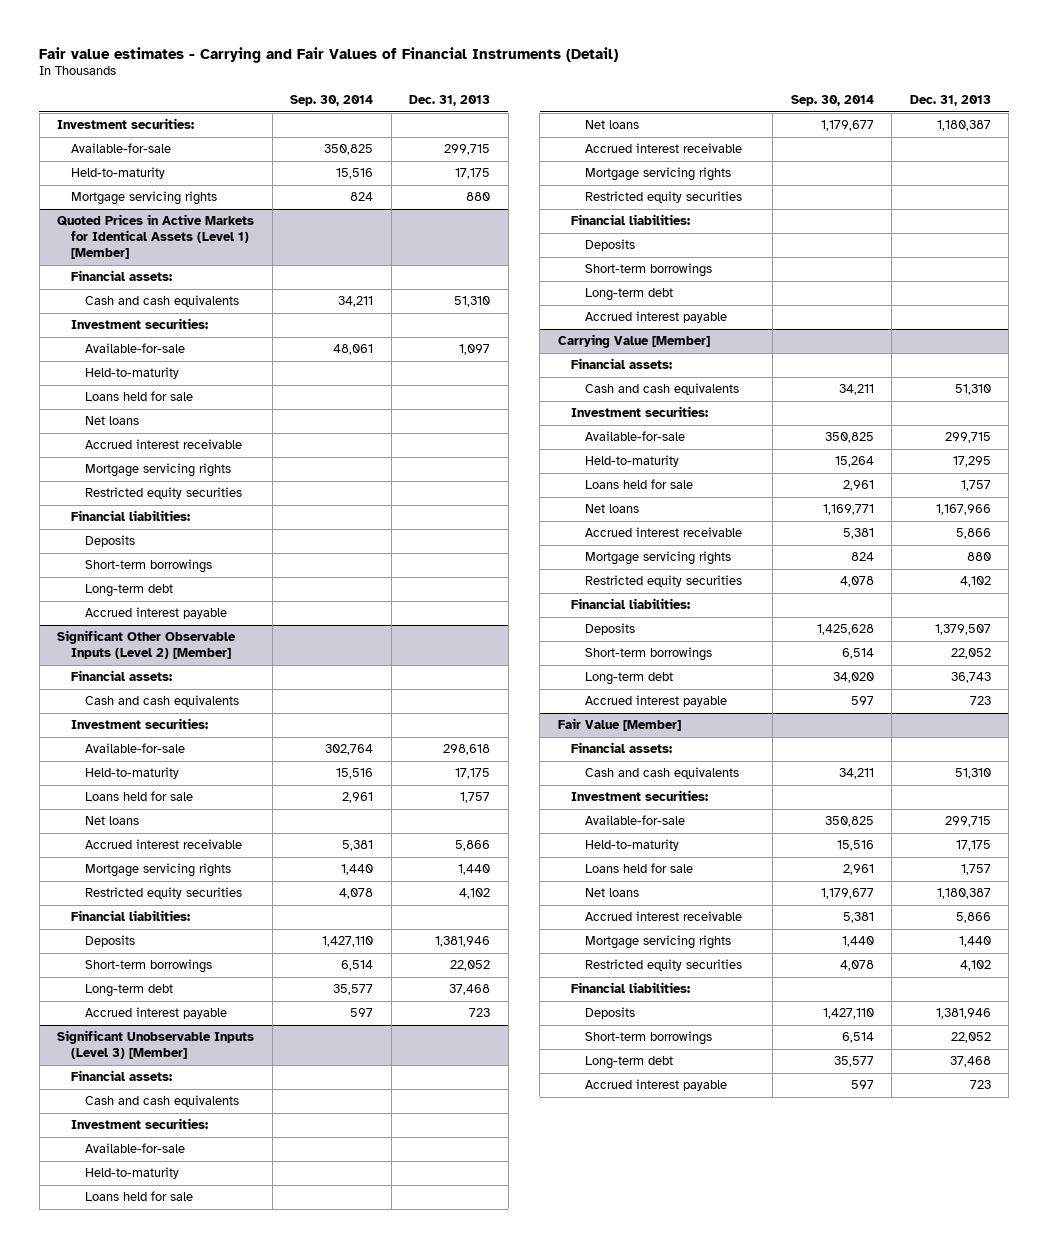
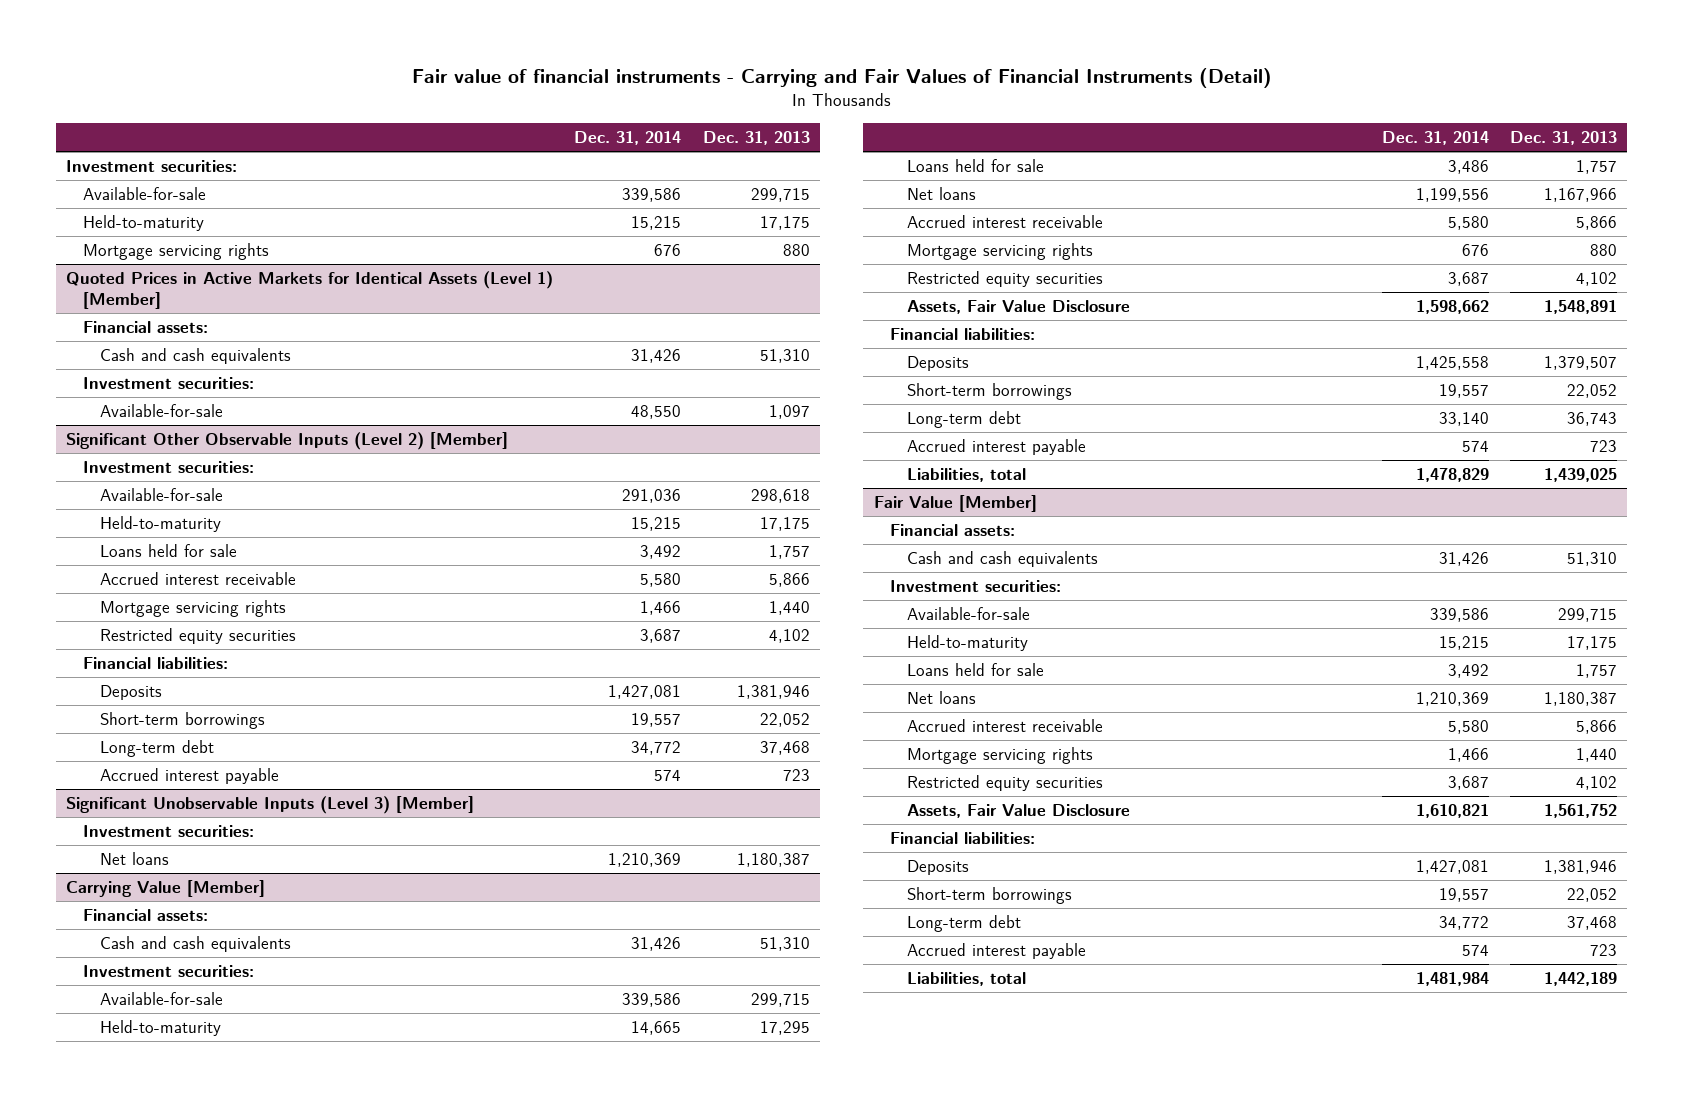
[39,46,619,63] Fair value estimates - Carrying and Fair Values of Financial Instruments (Detail) -> [411,67,1272,88] Fair value of financial instruments - Carrying and Fair Values of Financial Instruments (Detail)
[290,95,374,107] Sep. 30, 2014 -> none
none -> [574,131,682,146] Dec. 31, 2014
[84,367,179,380] Held-to-maturity -> none
[84,391,193,402] Loans held for sale -> none
[84,416,139,426] Net loans -> none
[84,439,242,450] Accrued interest receivable -> none
[84,463,231,478] Mortgage servicing rights -> none
[84,487,242,500] Restricted equity securities -> none
[71,510,191,522] Financial liabilities: -> none
[84,535,135,548] Deposits -> none
[84,559,212,574] Short-term borrowings -> none
[84,584,173,598] Long-term debt -> none
[84,607,227,620] Accrued interest payable -> none
[71,670,173,682] Financial assets: -> none
[84,695,239,708] Cash and cash equivalents -> none
[84,816,139,826] Net loans -> none
[71,1070,173,1082] Financial assets: -> none
[84,1095,239,1108] Cash and cash equivalents -> none
[84,1143,185,1154] Available-for-sale -> none
[84,1167,179,1180] Held-to-maturity -> none
[84,1191,193,1202] Loans held for sale -> none
[585,143,743,154] Accrued interest receivable -> none
[585,167,732,182] Mortgage servicing rights -> none
[585,191,743,204] Restricted equity securities -> none
[571,214,691,226] Financial liabilities: -> none
[585,239,636,252] Deposits -> none
[585,263,713,278] Short-term borrowings -> none
[585,288,674,302] Long-term debt -> none
[585,311,728,324] Accrued interest payable -> none
none -> [907,300,1131,315] Assets, Fair Value Disclosure
none -> [907,468,1027,483] Liabilities, total
none -> [907,804,1131,819] Assets, Fair Value Disclosure
none -> [907,972,1027,987] Liabilities, total

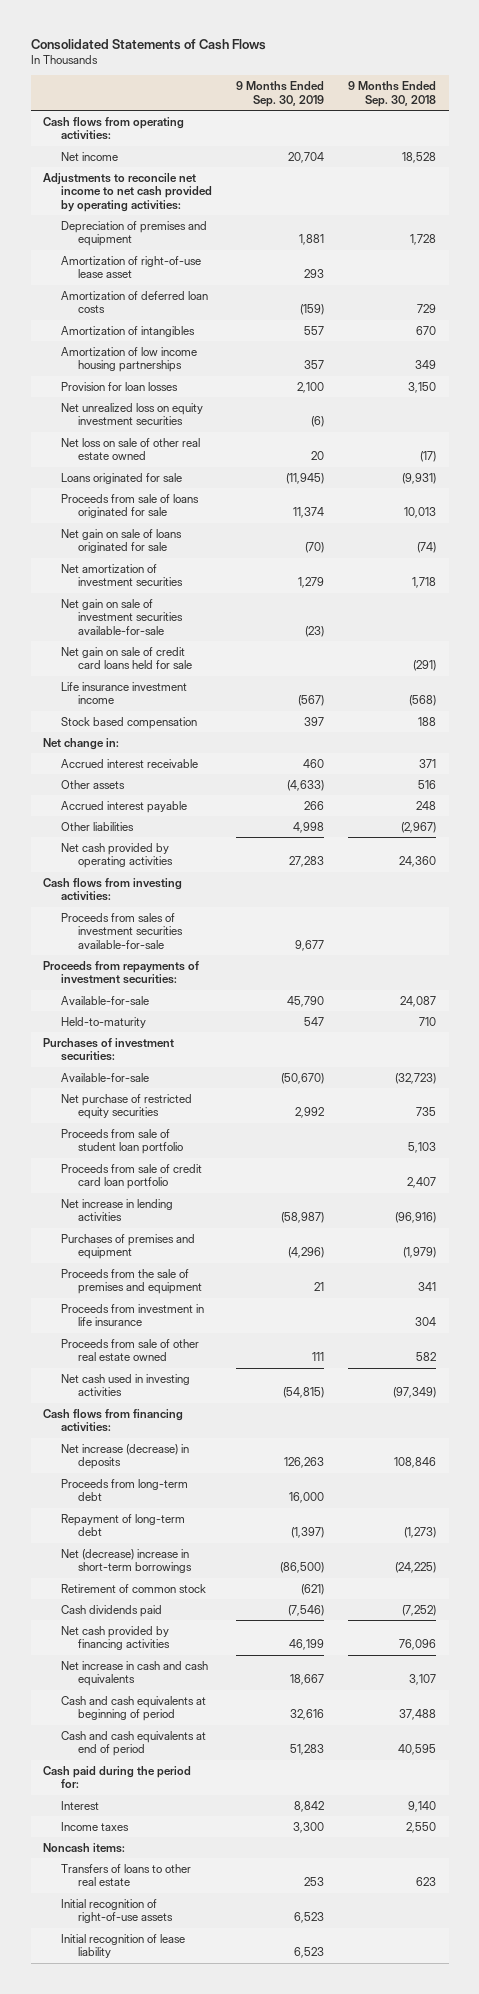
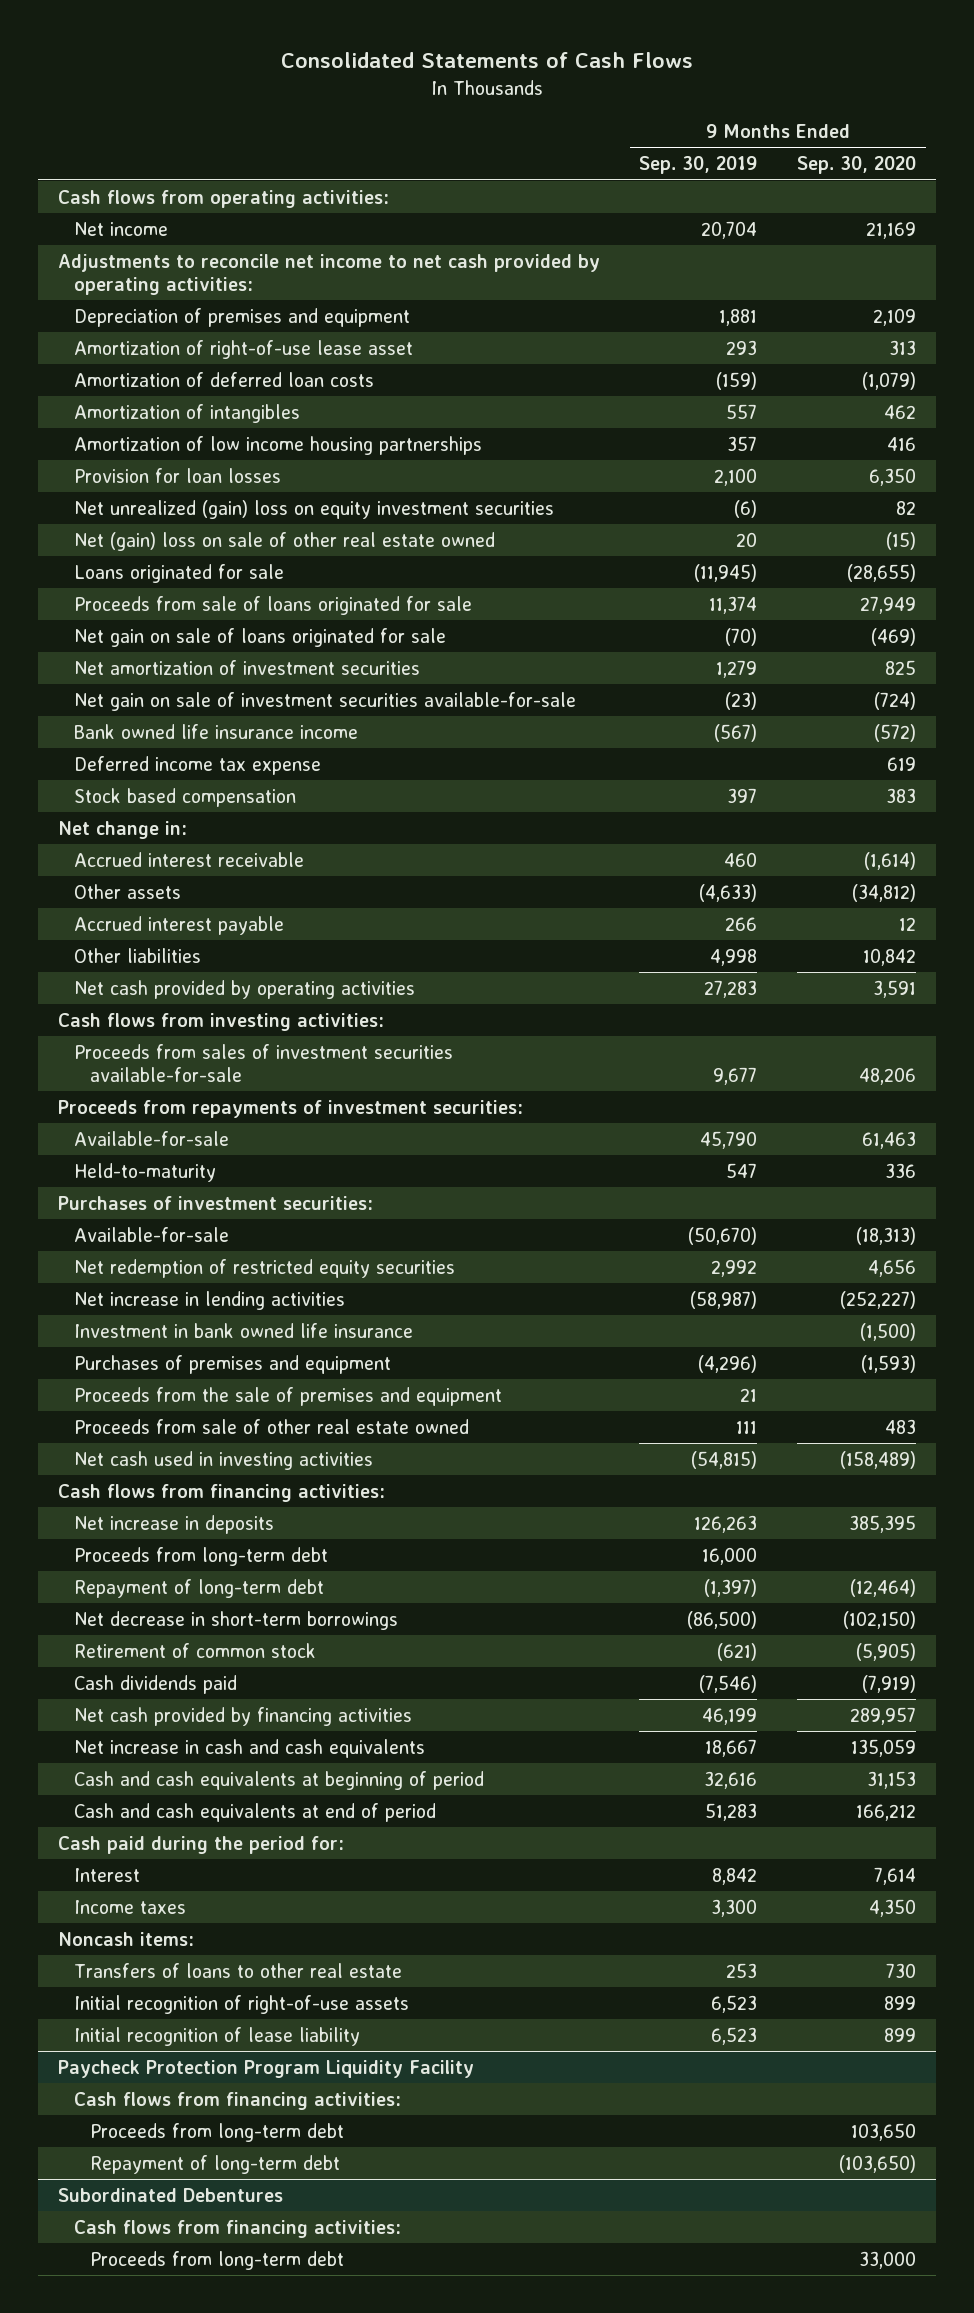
[348,81,437,107] 9 Months Ended Sep. 30, 2018 -> none
none -> [797,155,917,174] Sep. 30, 2020
[60,402,203,426] Net unrealized loss on equity investment securities -> [74,499,555,519] Net unrealized (gain) loss on equity investment securities
[60,437,200,461] Net loss on sale of other real estate owned -> [74,531,496,551] Net (gain) loss on sale of other real estate owned
[60,646,193,670] Net gain on sale of credit card loans held for sale -> none
[60,681,187,705] Life insurance investment income -> [74,723,359,739] Bank owned life insurance income
none -> [74,755,322,775] Deferred income tax expense
[60,1128,184,1155] Proceeds from sale of student loan portfolio -> none
[60,1163,202,1190] Proceeds from sale of credit card loan portfolio -> none
[60,1093,192,1120] Net purchase of restricted equity securities -> [74,1258,456,1278] Net redemption of restricted equity securities
none -> [74,1322,414,1338] Investment in bank owned life insurance
[60,1303,204,1327] Proceeds from investment in life insurance -> none
[60,1443,189,1470] Net increase (decrease) in deposits -> [74,1514,275,1534] Net increase in deposits
[60,1548,193,1574] Net (decrease) increase in short-term borrowings -> [74,1610,399,1630] Net decrease in short-term borrowings
none -> [57,2059,474,2078] Paycheck Protection Program Liquidity Facility
none -> [74,2091,402,2110] Cash flows from financing activities:
none -> [90,2122,345,2142] Proceeds from long-term debt
none -> [90,2154,341,2174] Repayment of long-term debt
none -> [57,2187,283,2202] Subordinated Debentures
none -> [74,2219,402,2238] Cash flows from financing activities:
none -> [90,2250,345,2270] Proceeds from long-term debt

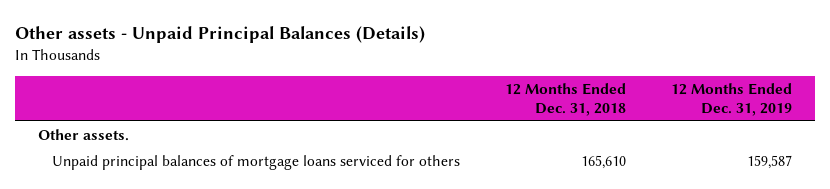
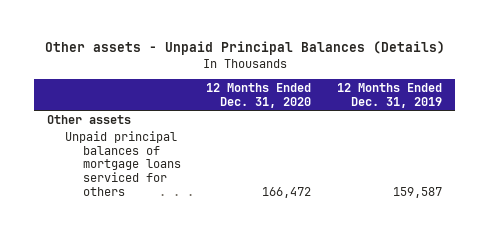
[505,82,627,116] 12 Months Ended Dec. 31, 2018 -> none
none -> [206,82,312,108] 12 Months Ended Dec. 31, 2020
[37,128,129,141] Other assets. -> [47,114,132,124] Other assets

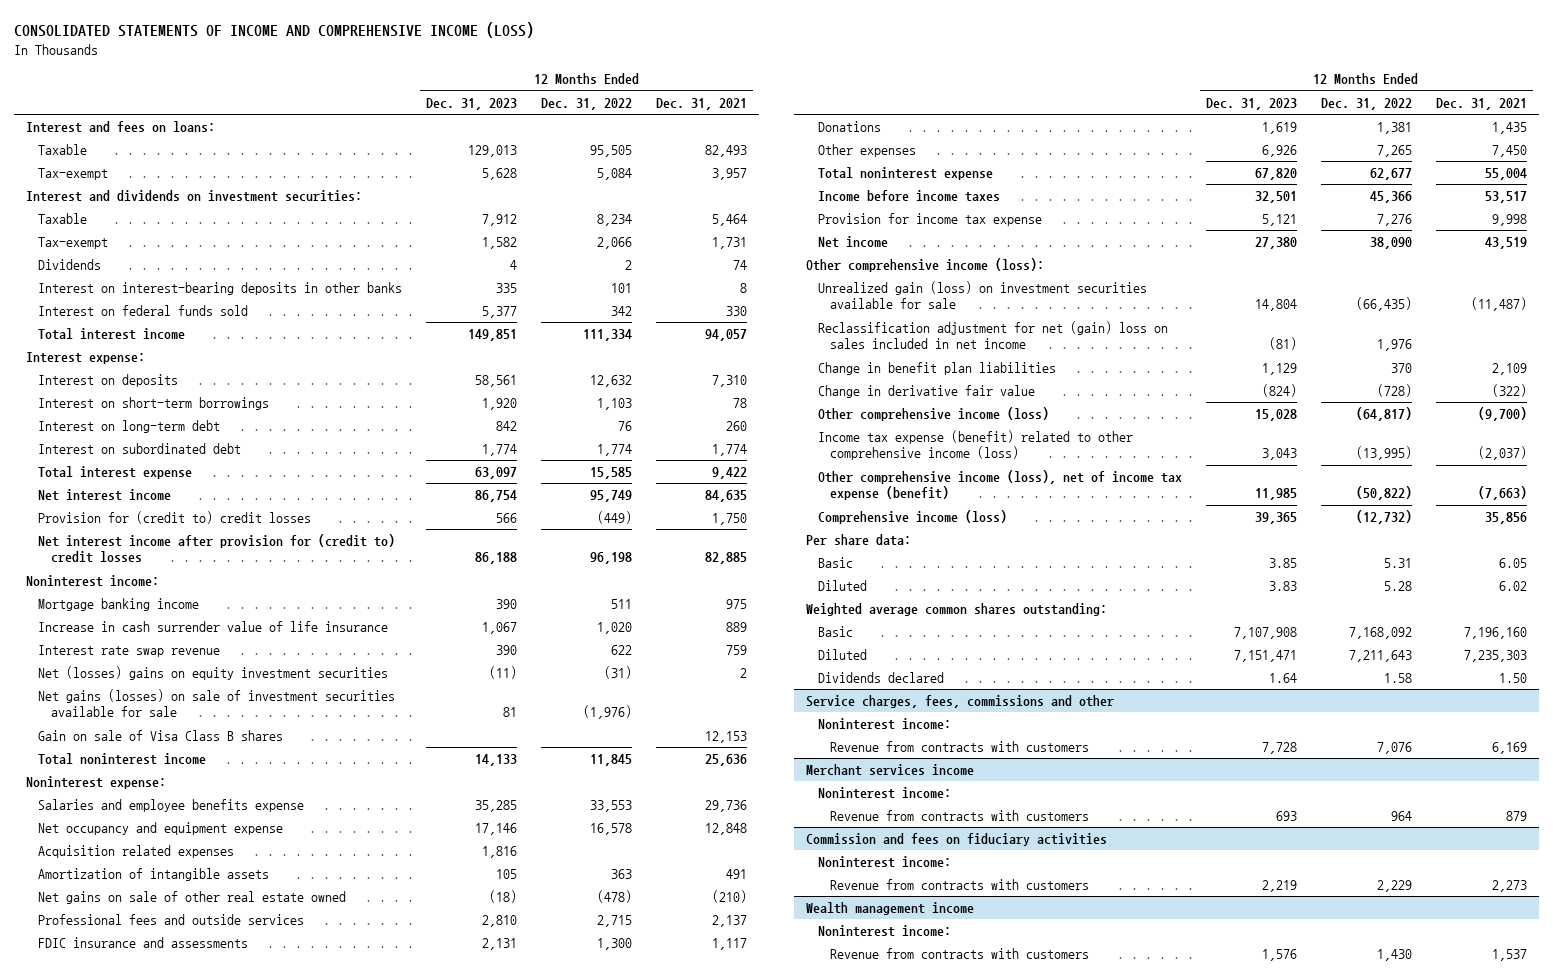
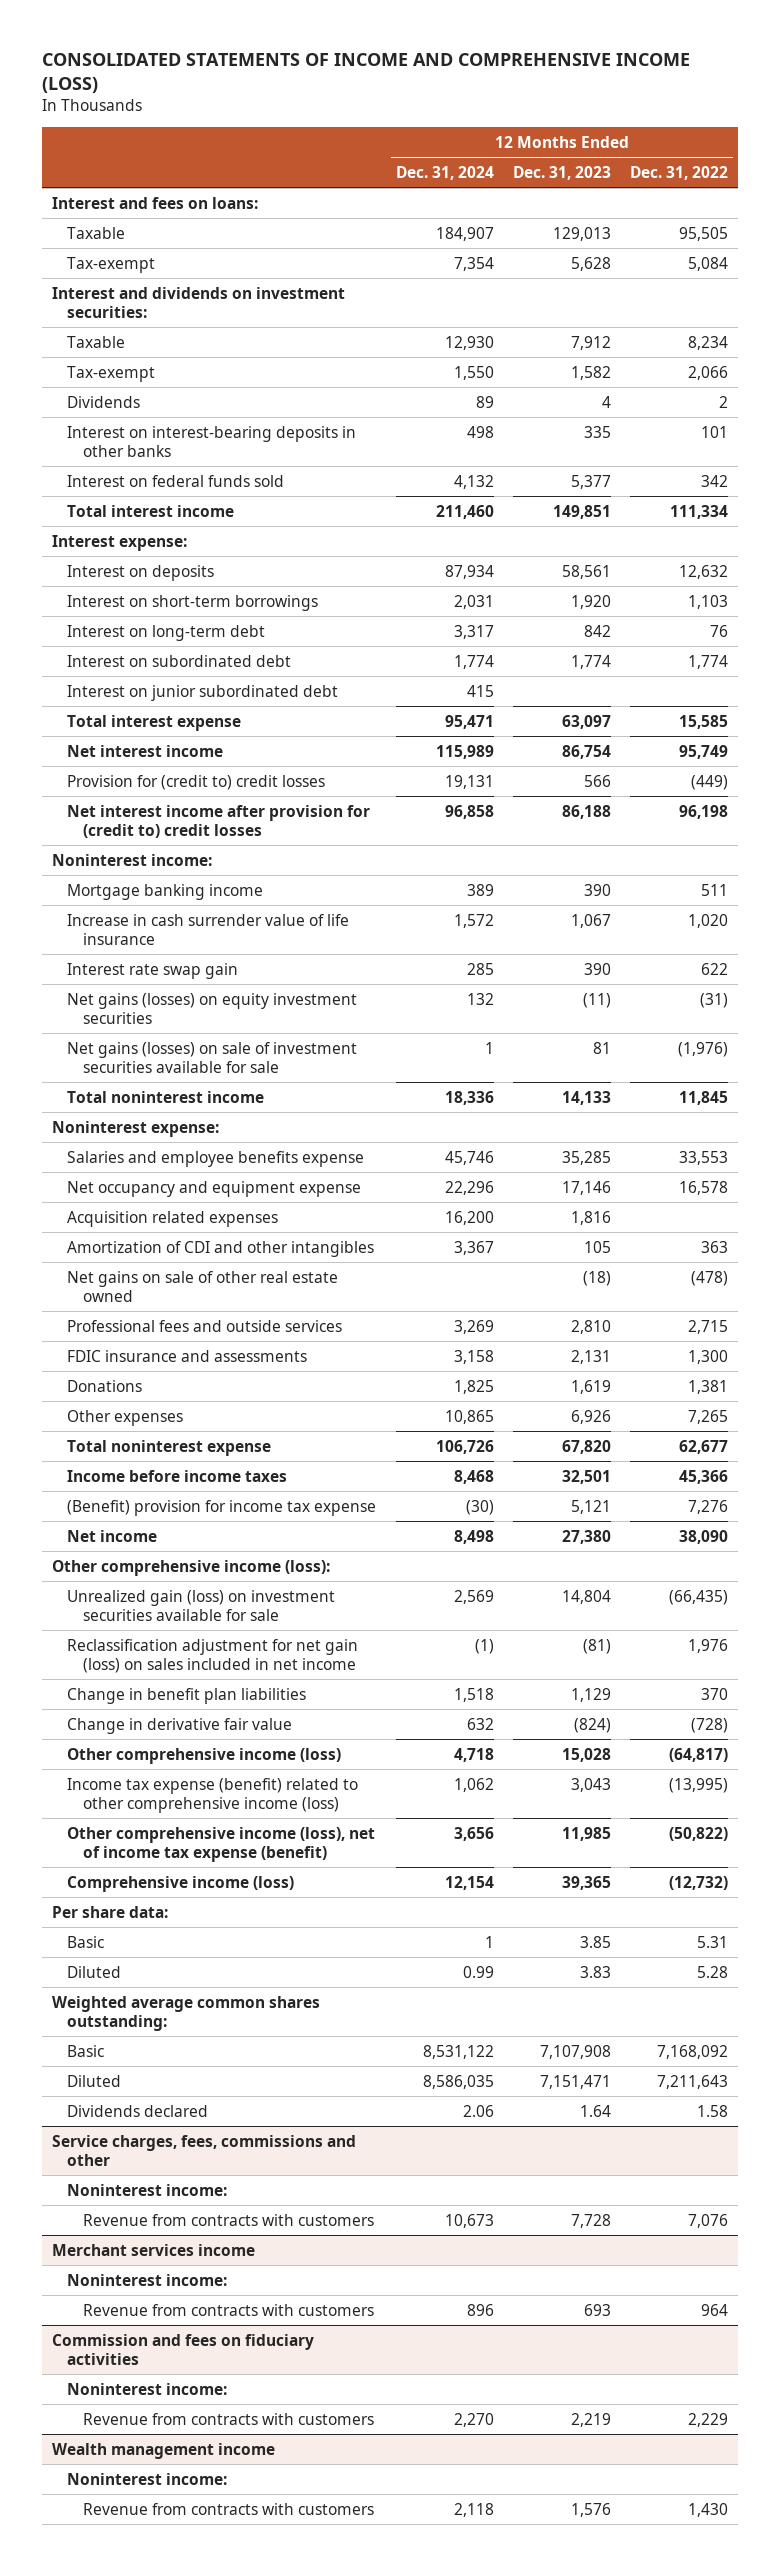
[656,97,748,110] Dec. 31, 2021 -> none
none -> [395,165,494,180] Dec. 31, 2024
none -> [67,684,339,701] Interest on junior subordinated debt
[38,645,221,658] Interest rate swap revenue -> [67,962,239,979] Interest rate swap gain
[38,666,389,681] Net (losses) gains on equity investment securities -> [67,992,358,1024] Net gains (losses) on equity investment securities
[38,730,284,742] Gain on sale of Visa Class B shares -> none
[38,868,270,882] Amortization of intangible assets -> [67,1240,375,1257] Amortization of CDI and other intangibles
[817,213,1042,227] Provision for income tax expense -> [67,1499,377,1516] (Benefit) provision for income tax expense
[817,321,1168,350] Reclassification adjustment for net (gain) loss on sales included in net income -> [67,1638,359,1673] Reclassification adjustment for net gain (loss) on sales included in net income

